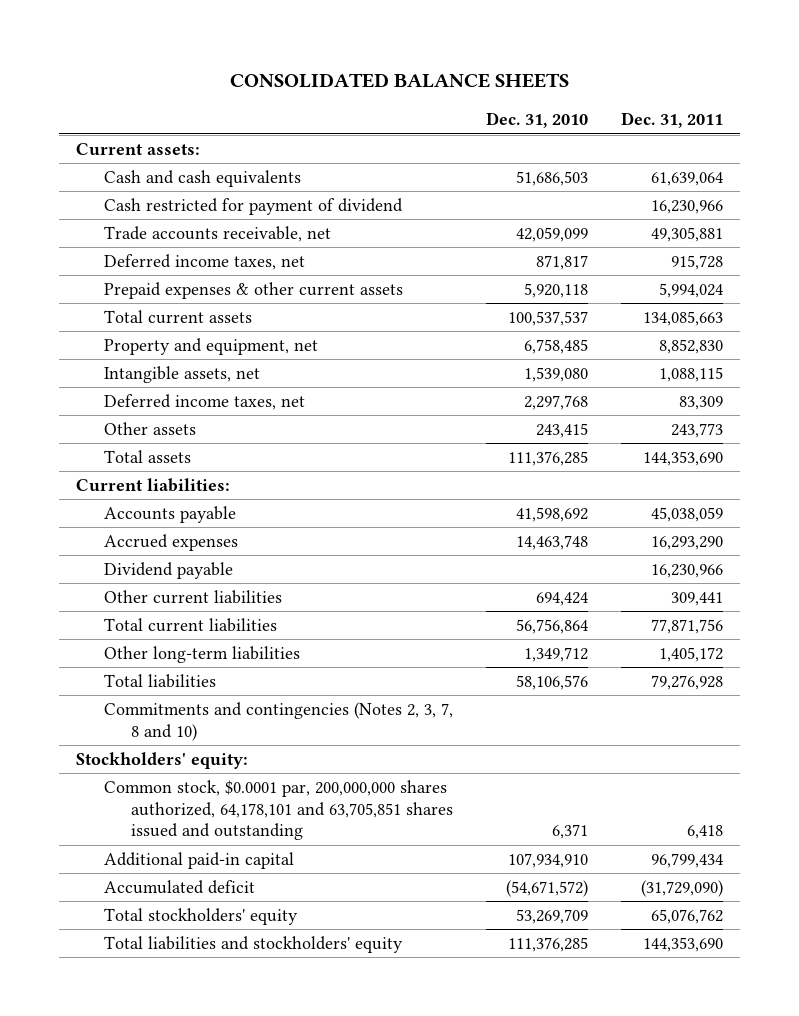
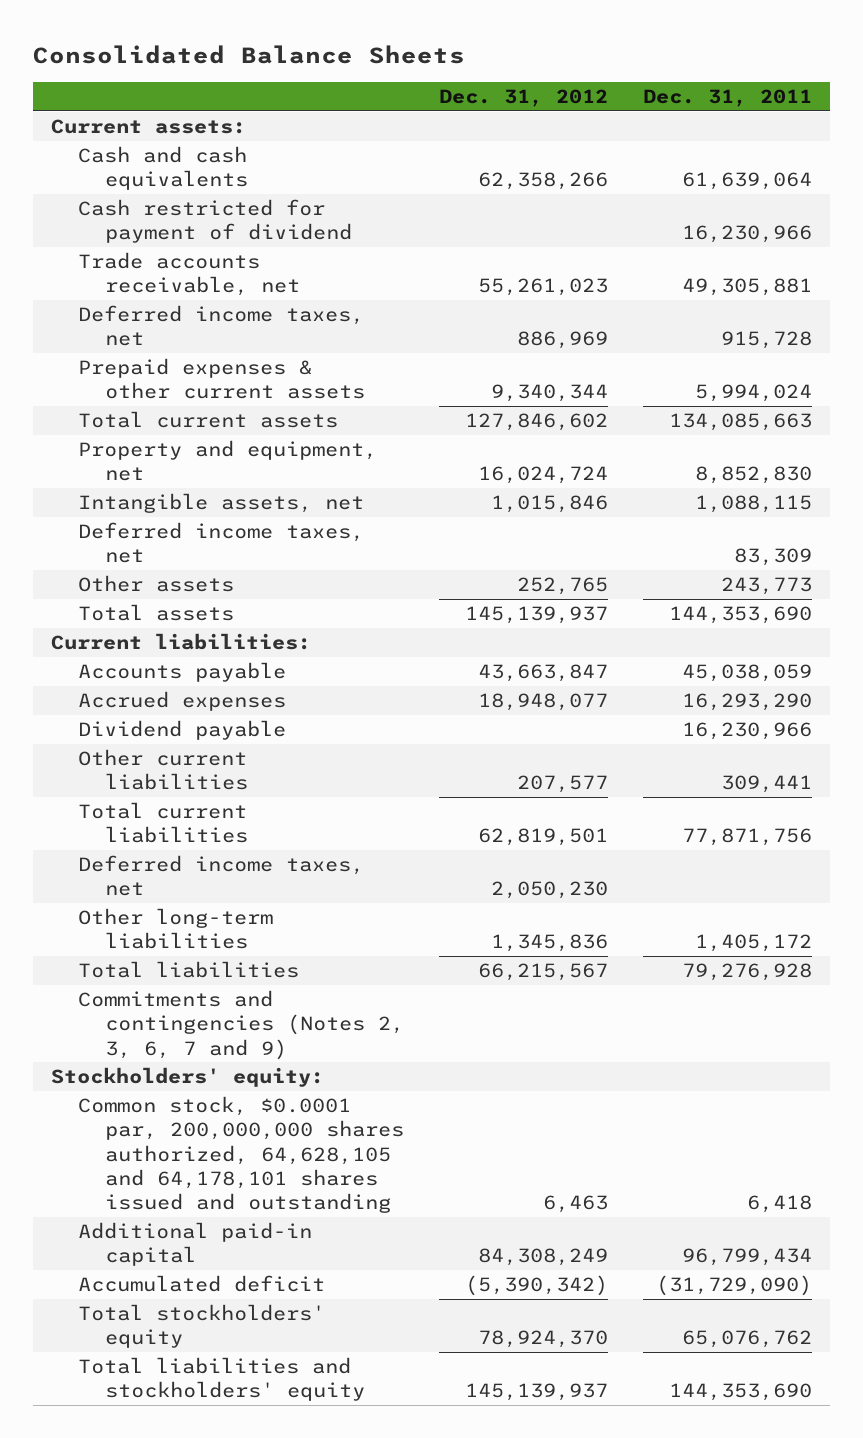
[229,73,569,89] CONSOLIDATED BALANCE SHEETS -> [33,44,466,64] Consolidated Balance Sheets
[486,112,589,129] Dec. 31, 2010 -> none
none -> [439,89,609,108] Dec. 31, 2012
none -> [77,855,364,897] Deferred income taxes, net
[103,702,453,741] Commitments and contingencies (Notes 2, 3, 7, 8 and 10) -> [77,990,404,1060] Commitments and contingencies (Notes 2, 3, 6, 7 and 9)
[103,780,454,841] Common stock, $0.0001 par, 200,000,000 shares authorized, 64,178,101 and 63,705,851 shares issued and outstanding -> [77,1096,404,1214] Common stock, $0.0001 par, 200,000,000 shares authorized, 64,628,105 and 64,178,101 shares issued and outstanding

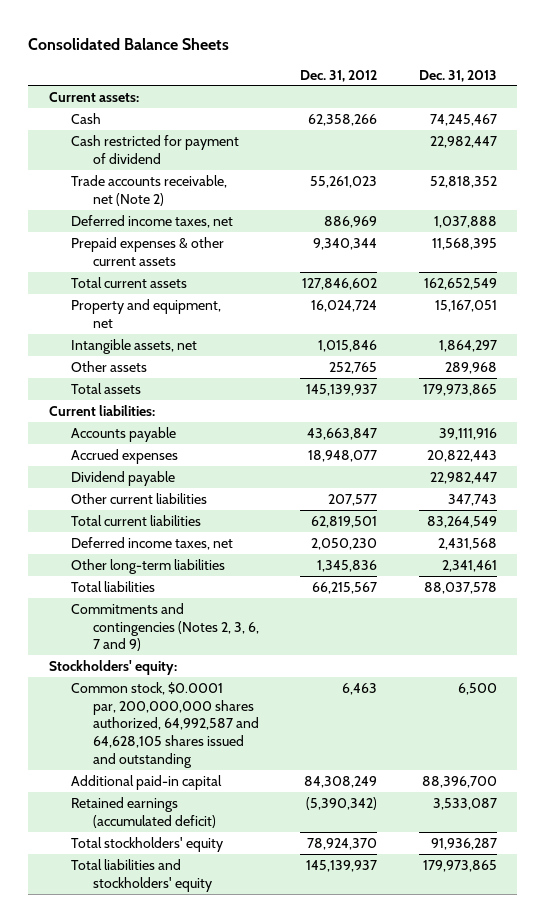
[643,89,813,108] Dec. 31, 2011 -> none
none -> [418,69,497,82] Dec. 31, 2013
[77,146,248,191] Cash and cash equivalents -> [70,112,101,124] Cash
[77,252,300,297] Trade accounts receivable, net -> [70,174,227,206] Trade accounts receivable, net (Note 2)
[77,522,364,564] Deferred income taxes, net -> none
[77,1096,404,1214] Common stock, $0.0001 par, 200,000,000 shares authorized, 64,628,105 and 64,178,101 shares issued and outstanding -> [70,681,260,768] Common stock, $0.0001 par, 200,000,000 shares authorized, 64,992,587 and 64,628,105 shares issued and outstanding
[77,1275,325,1293] Accumulated deficit -> [70,796,217,828] Retained earnings (accumulated deficit)

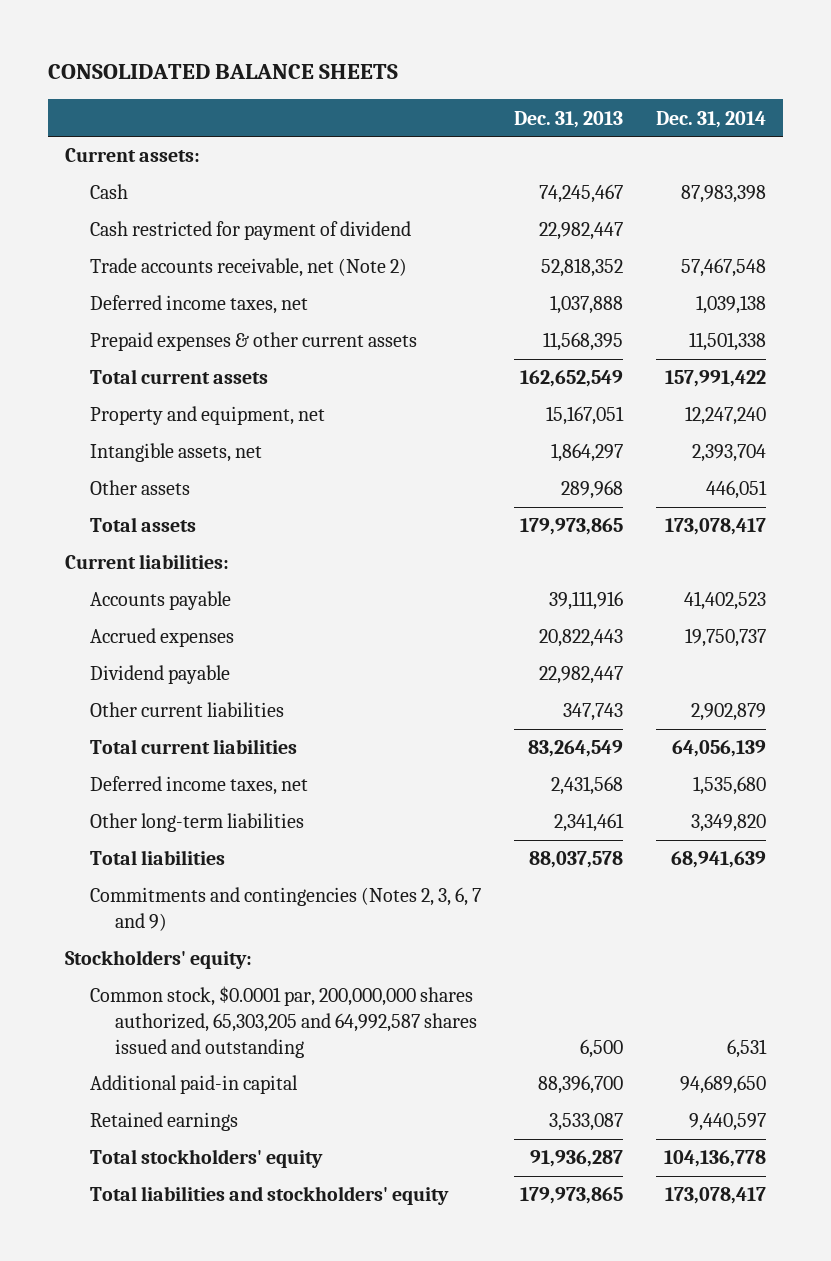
[27,37,229,50] Consolidated Balance Sheets -> [48,64,399,80] CONSOLIDATED BALANCE SHEETS
[300,69,378,82] Dec. 31, 2012 -> none
none -> [656,110,767,128] Dec. 31, 2014
[70,681,260,768] Common stock, $0.0001 par, 200,000,000 shares authorized, 64,992,587 and 64,628,105 shares issued and outstanding -> [89,986,477,1058] Common stock, $0.0001 par, 200,000,000 shares authorized, 65,303,205 and 64,992,587 shares issued and outstanding
[70,796,217,828] Retained earnings (accumulated deficit) -> [89,1112,238,1132] Retained earnings

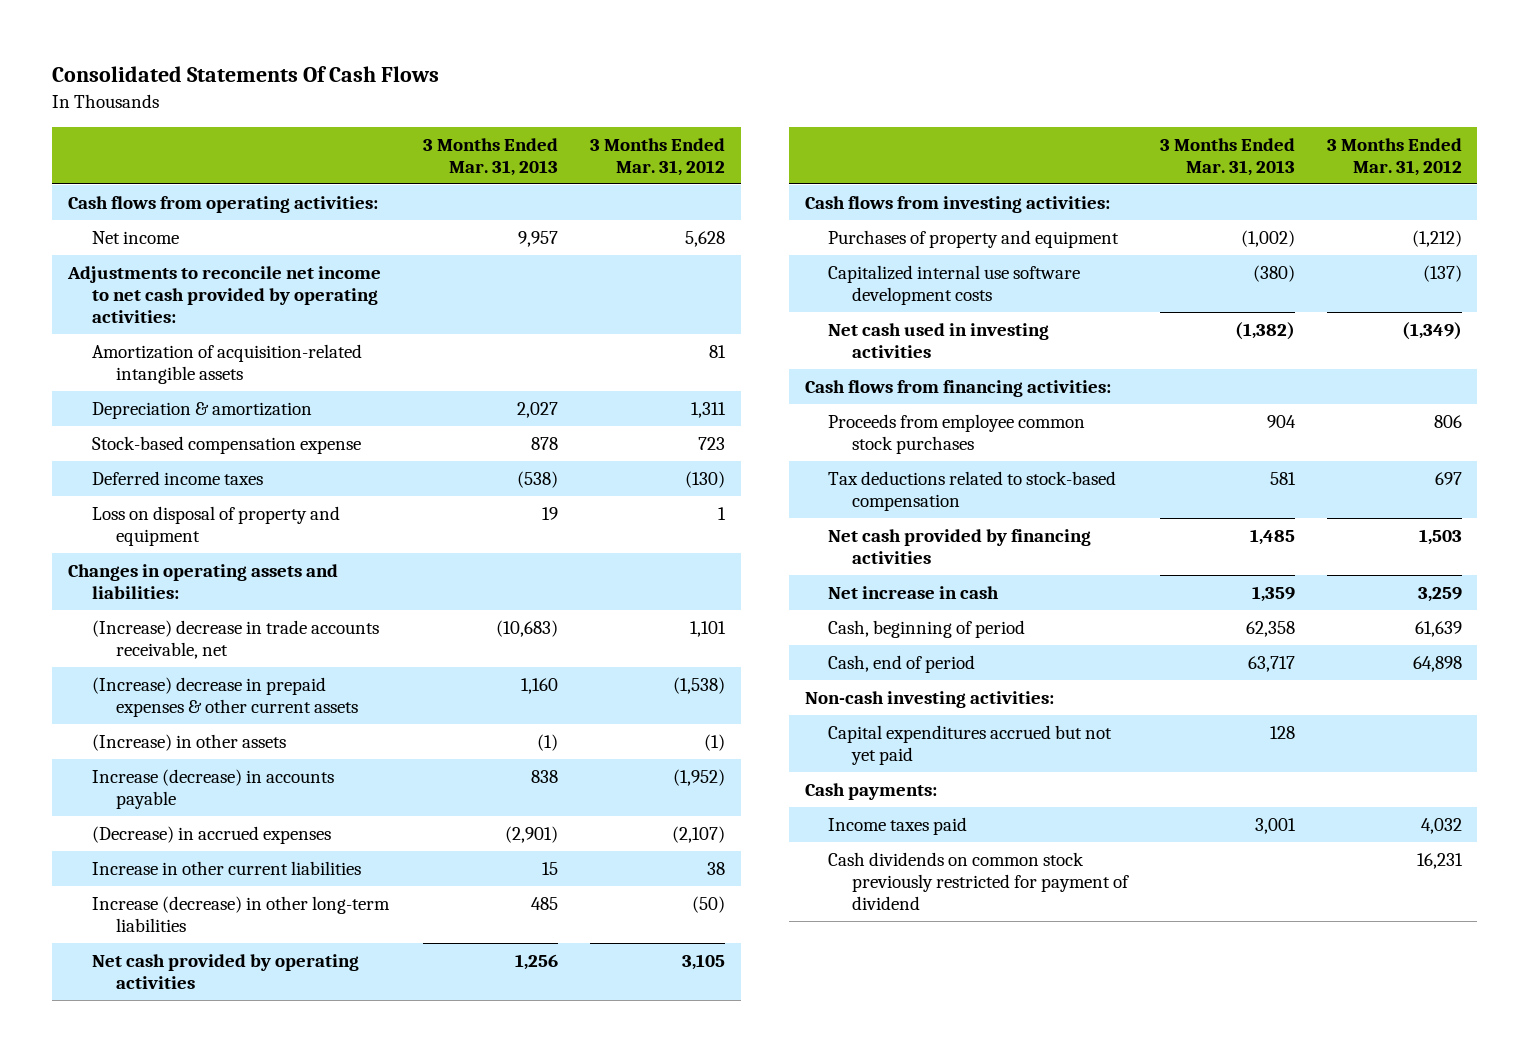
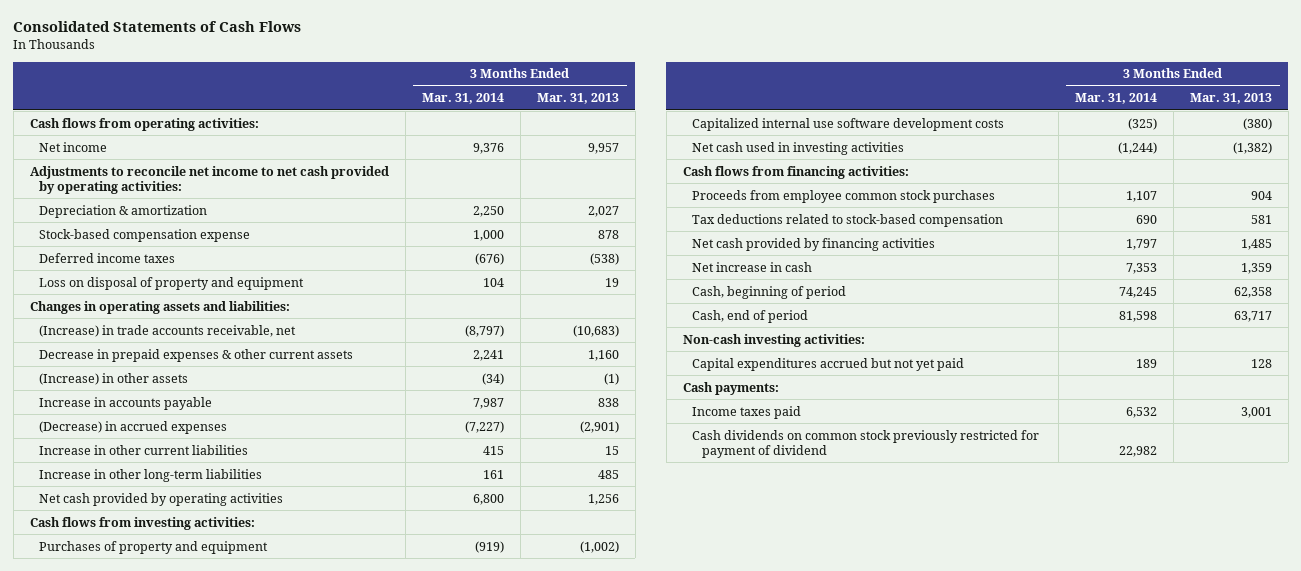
[52,65,440,82] Consolidated Statements Of Cash Flows -> [13,21,302,33] Consolidated Statements of Cash Flows
[590,137,726,176] 3 Months Ended Mar. 31, 2012 -> none
none -> [421,93,504,105] Mar. 31, 2014
[91,344,362,385] Amortization of acquisition-related intangible assets -> none
[91,620,379,660] (Increase) decrease in trade accounts receivable, net -> [39,324,297,337] (Increase) in trade accounts receivable, net
[91,677,358,718] (Increase) decrease in prepaid expenses & other current assets -> [39,348,354,362] Decrease in prepaid expenses & other current assets
[91,769,334,810] Increase (decrease) in accounts payable -> [39,396,213,410] Increase in accounts payable
[91,896,390,933] Increase (decrease) in other long-term liabilities -> [39,468,263,482] Increase in other long-term liabilities

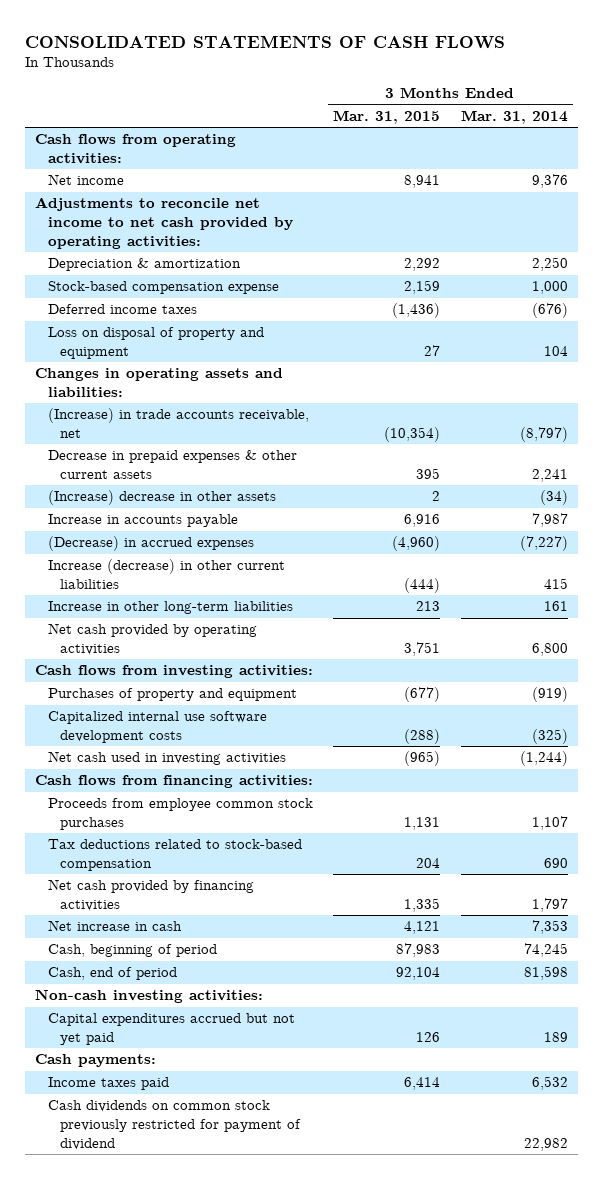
[13,21,302,33] Consolidated Statements of Cash Flows -> [24,34,505,49] CONSOLIDATED STATEMENTS OF CASH FLOWS
[536,93,619,105] Mar. 31, 2013 -> none
none -> [333,110,441,125] Mar. 31, 2015
[39,372,189,385] (Increase) in other assets -> [47,490,276,506] (Increase) decrease in other assets
[39,444,249,455] Increase in other current liabilities -> [47,559,285,590] Increase (decrease) in other current liabilities

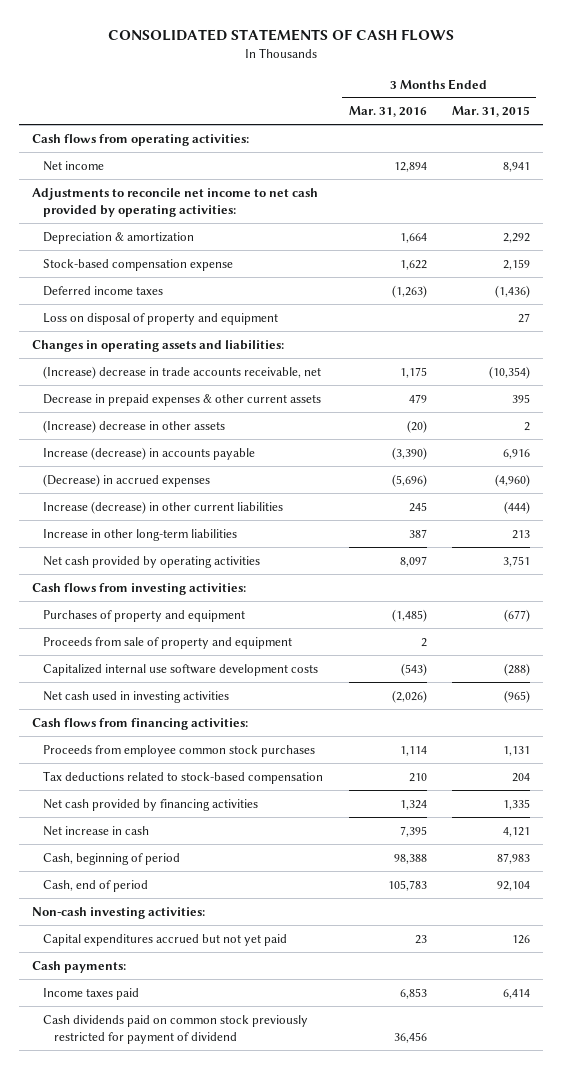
[460,110,568,125] Mar. 31, 2014 -> none
none -> [348,106,427,118] Mar. 31, 2016
[47,408,309,439] (Increase) in trade accounts receivable, net -> [43,365,322,379] (Increase) decrease in trade accounts receivable, net
[47,514,238,528] Increase in accounts payable -> [43,446,256,460] Increase (decrease) in accounts payable
none -> [43,636,293,649] Proceeds from sale of property and equipment
[47,1100,302,1150] Cash dividends on common stock previously restricted for payment of dividend -> [43,1014,309,1044] Cash dividends paid on common stock previously restricted for payment of dividend

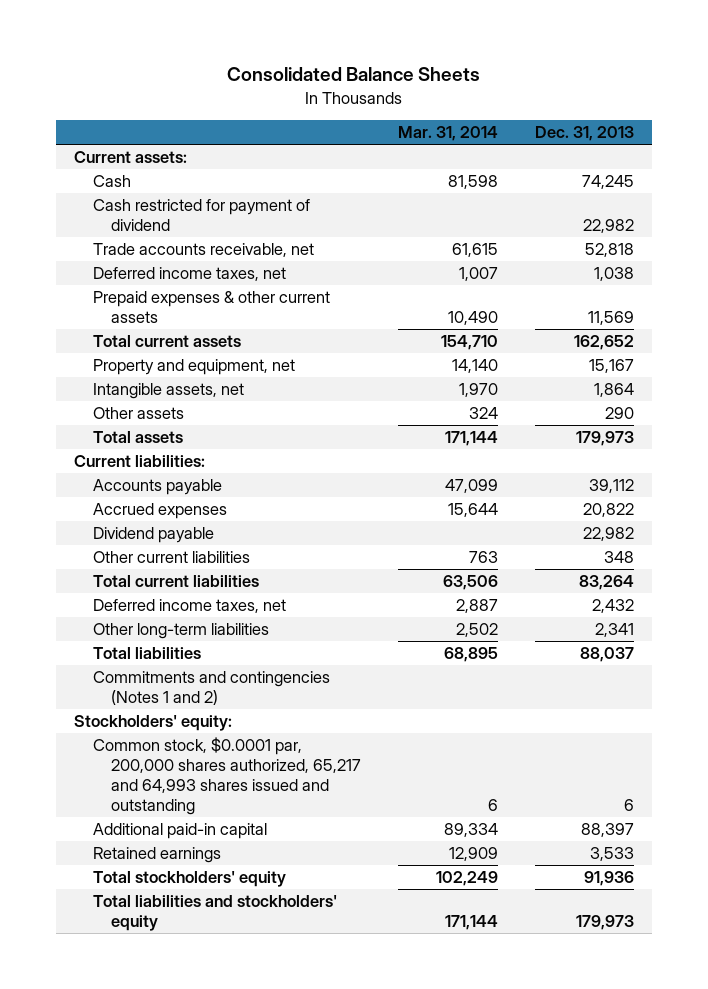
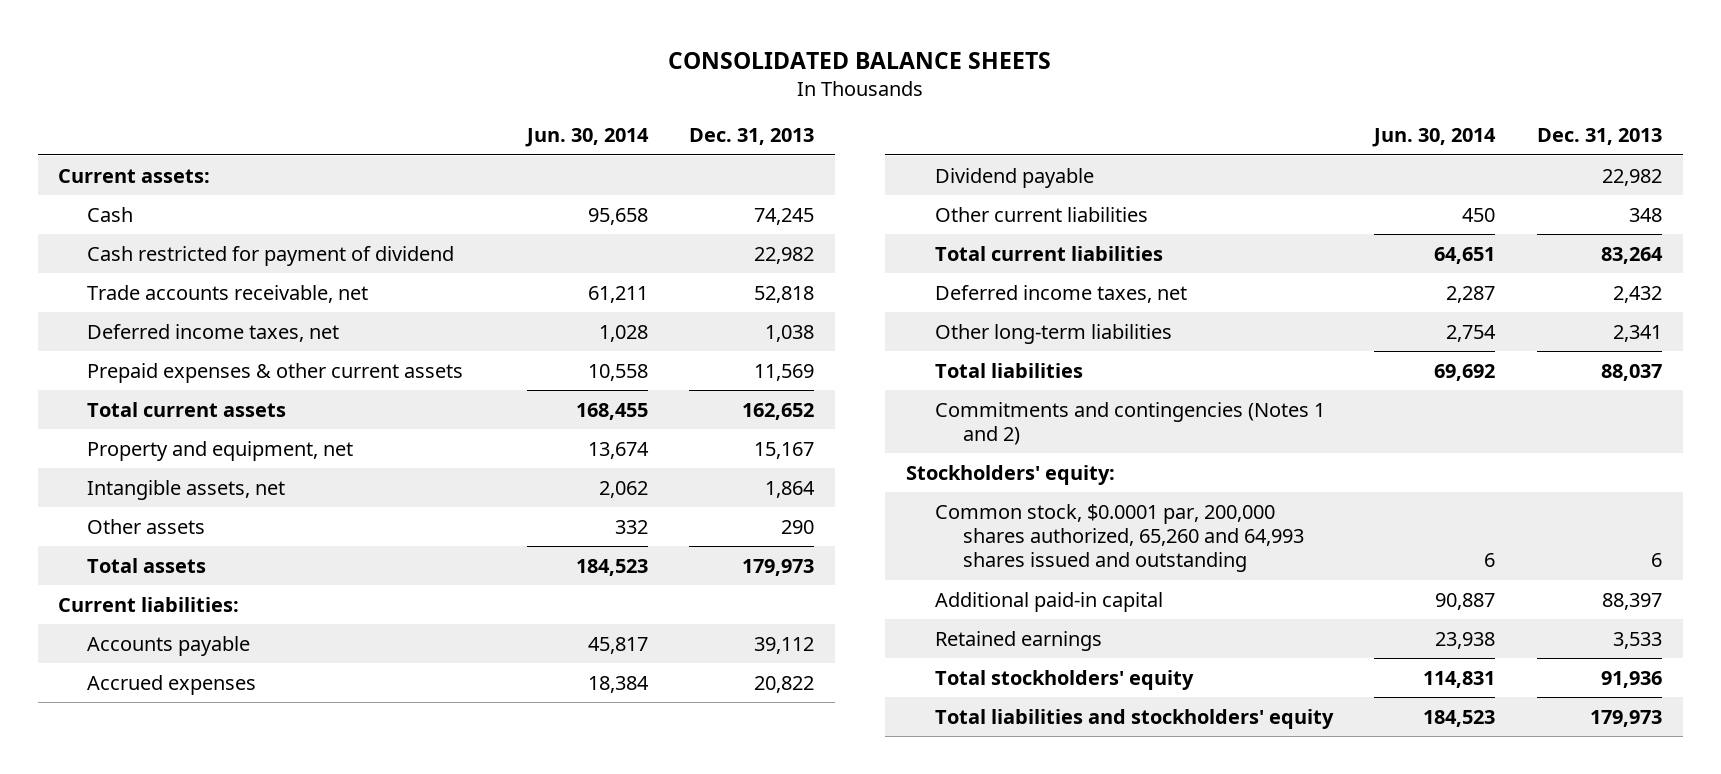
[227,67,481,82] Consolidated Balance Sheets -> [668,51,1052,69] CONSOLIDATED BALANCE SHEETS
[397,126,498,142] Mar. 31, 2014 -> none
none -> [524,128,649,148] Jun. 30, 2014
[92,737,362,815] Common stock, $0.0001 par, 200,000 shares authorized, 65,217 and 64,993 shares issued and outstanding -> [934,503,1305,573] Common stock, $0.0001 par, 200,000 shares authorized, 65,260 and 64,993 shares issued and outstanding

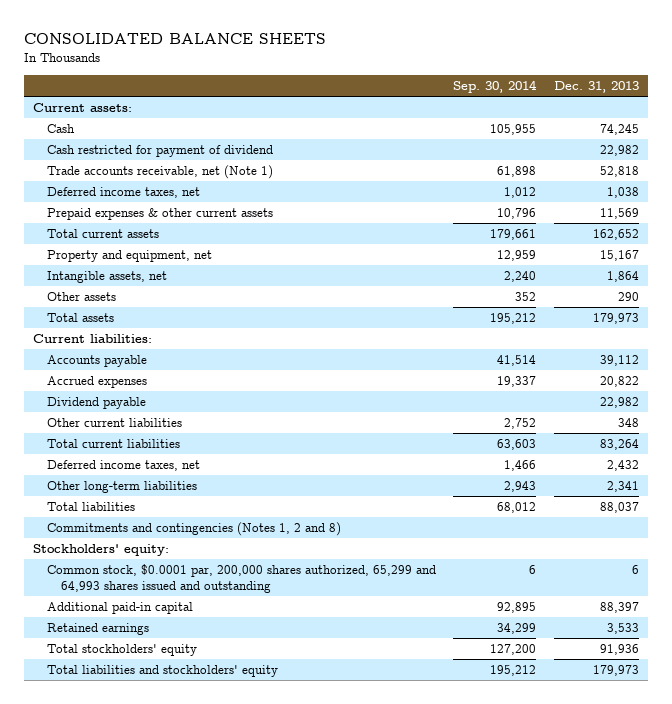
[524,128,649,148] Jun. 30, 2014 -> none
none -> [453,80,538,94] Sep. 30, 2014
[86,284,368,303] Trade accounts receivable, net -> [46,165,273,180] Trade accounts receivable, net (Note 1)
[934,401,1325,446] Commitments and contingencies (Notes 1 and 2) -> [46,522,341,537] Commitments and contingencies (Notes 1, 2 and 8)
[934,503,1305,573] Common stock, $0.0001 par, 200,000 shares authorized, 65,260 and 64,993 shares issued and outstanding -> [46,564,436,594] Common stock, $0.0001 par, 200,000 shares authorized, 65,299 and 64,993 shares issued and outstanding

